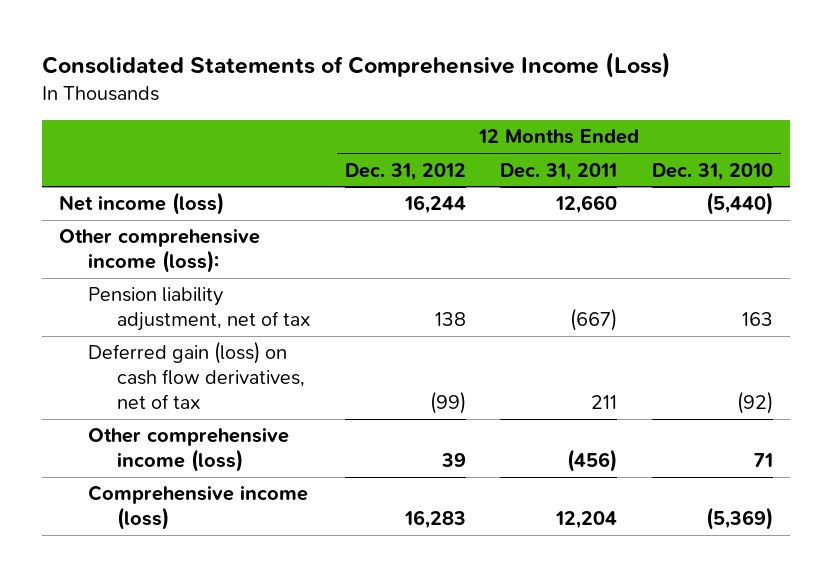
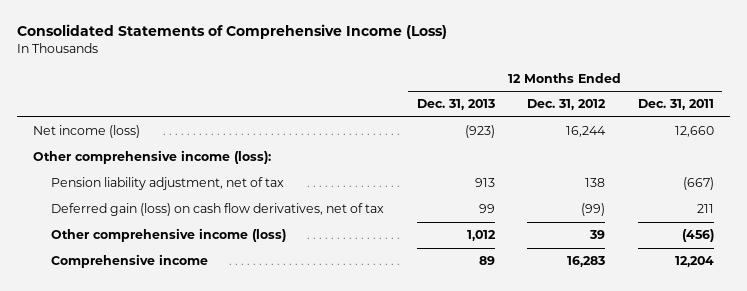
[651,162,773,181] Dec. 31, 2010 -> none
none -> [416,99,495,111] Dec. 31, 2013
[88,485,309,531] Comprehensive income (loss) -> [50,254,208,269] Comprehensive income

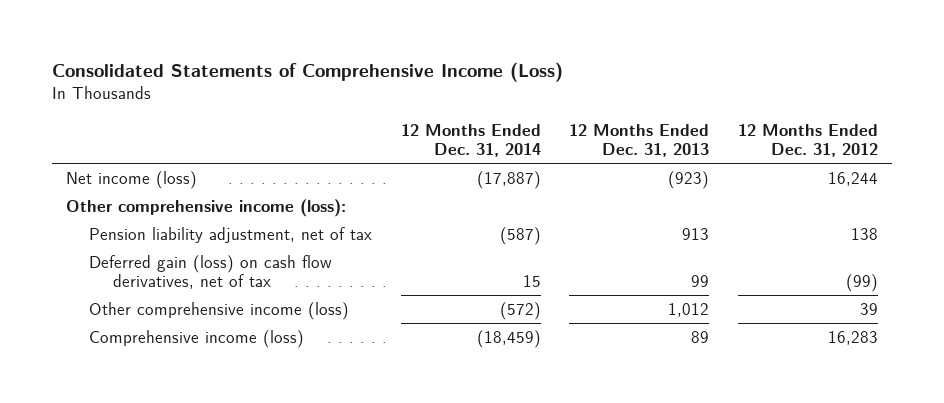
[637,99,714,111] Dec. 31, 2011 -> none
none -> [400,123,541,157] 12 Months Ended Dec. 31, 2014
[50,254,208,269] Comprehensive income -> [89,329,305,348] Comprehensive income (loss)

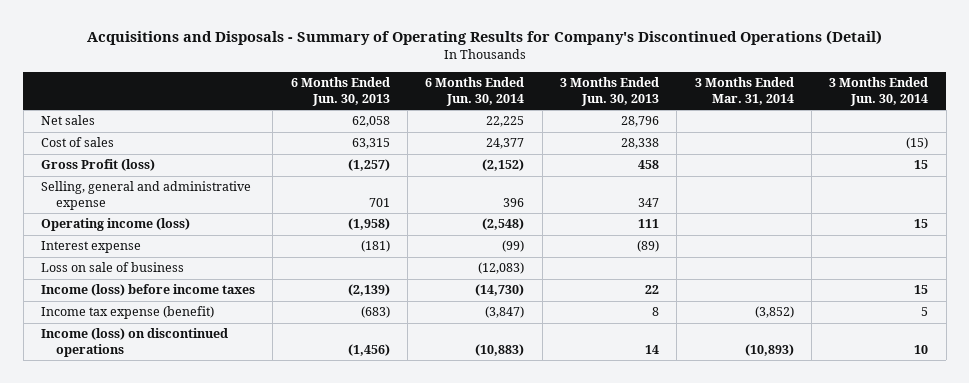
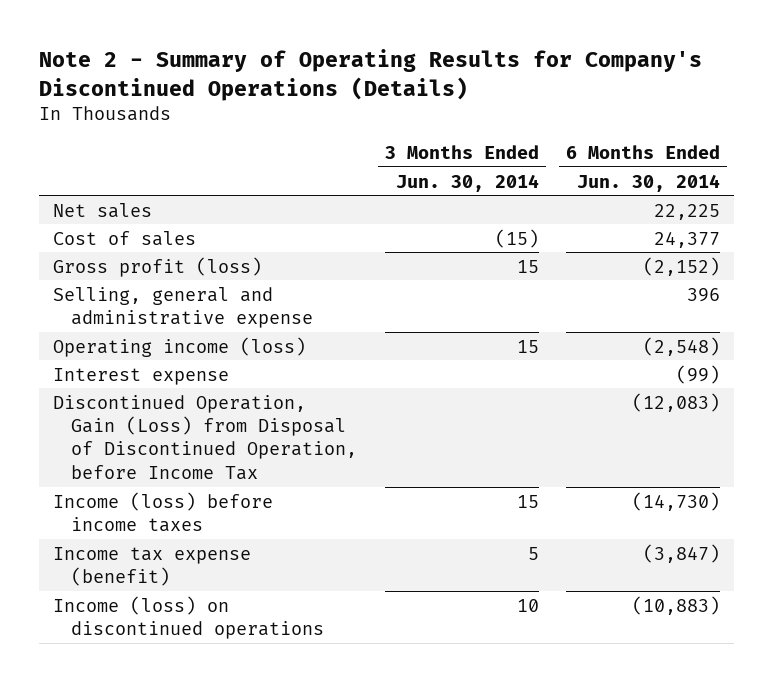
[86,30,882,46] Acquisitions and Disposals - Summary of Operating Results for Company's Discontinued Operations (Detail) -> [39,49,703,101] Note 2 - Summary of Operating Results for Company's Discontinued Operations (Details)
[290,77,390,106] 6 Months Ended Jun. 30, 2013 -> none
[559,77,659,106] 3 Months Ended Jun. 30, 2013 -> none
[694,77,794,105] 3 Months Ended Mar. 31, 2014 -> none
[40,159,155,172] Gross Profit (loss) -> [52,256,262,277] Gross profit (loss)
[40,262,184,273] Loss on sale of business -> [52,394,358,480] Discontinued Operation, Gain (Loss) from Disposal of Discontinued Operation, before Income Tax

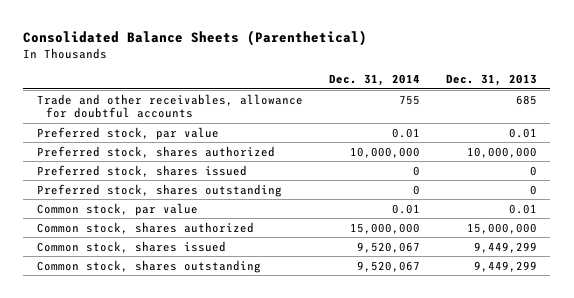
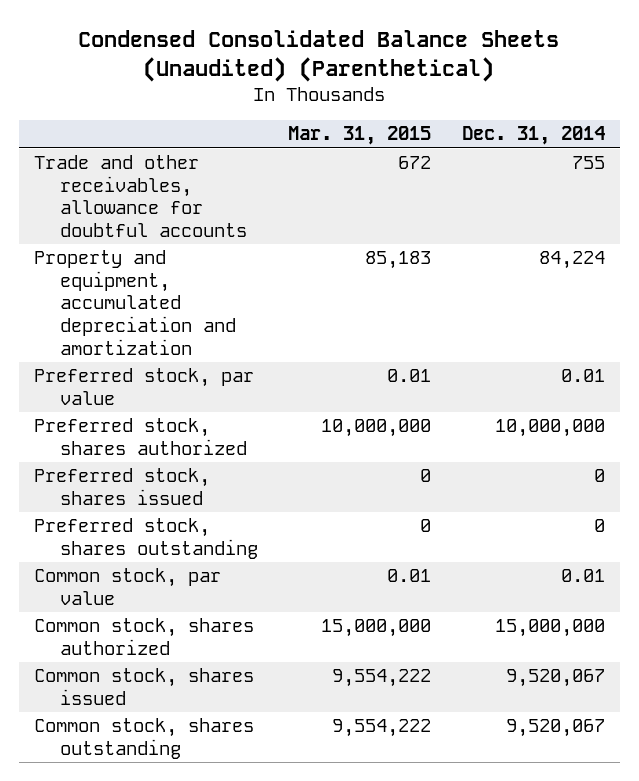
[23,29,368,46] Consolidated Balance Sheets (Parenthetical) -> [78,30,560,83] Condensed Consolidated Balance Sheets (Unaudited) (Parenthetical)
[446,74,538,87] Dec. 31, 2013 -> none
none -> [288,126,432,146] Mar. 31, 2015
none -> [33,250,236,355] Property and equipment, accumulated depreciation and amortization

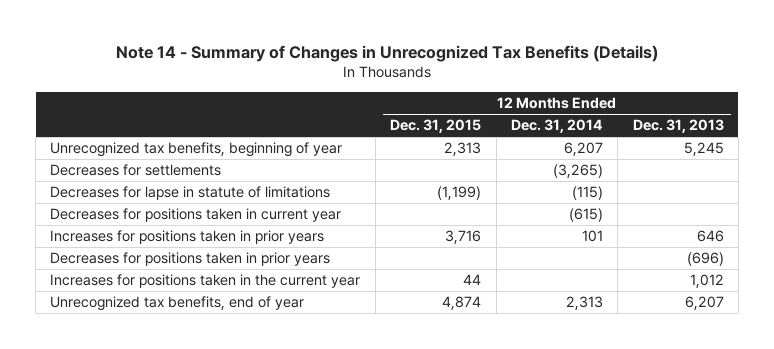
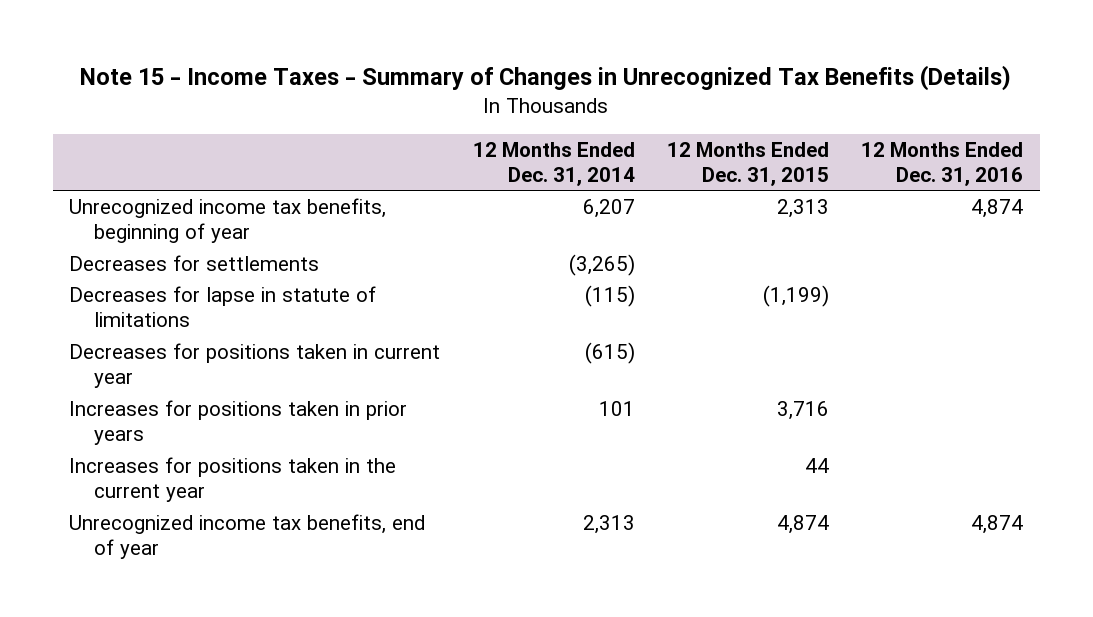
[116,44,659,62] Note 14 - Summary of Changes in Unrecognized Tax Benefits (Details) -> [80,65,1012,92] Note 15 - Income Taxes - Summary of Changes in Unrecognized Tax Benefits (Details)
[632,119,724,134] Dec. 31, 2013 -> none
none -> [861,141,1024,187] 12 Months Ended Dec. 31, 2016
[50,142,343,158] Unrecognized tax benefits, beginning of year -> [69,197,387,244] Unrecognized income tax benefits, beginning of year
[50,252,331,267] Decreases for positions taken in prior years -> none
[50,296,305,312] Unrecognized tax benefits, end of year -> [69,513,426,560] Unrecognized income tax benefits, end of year

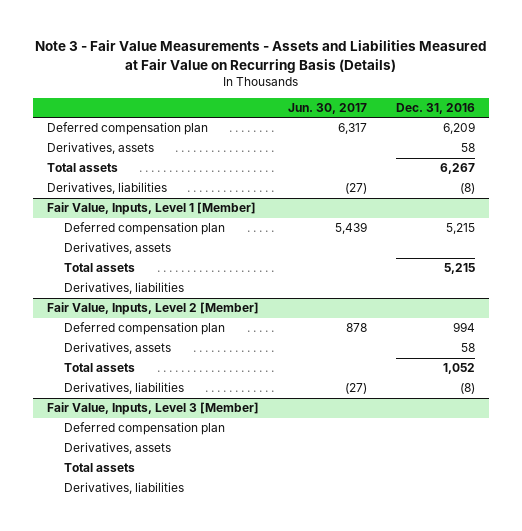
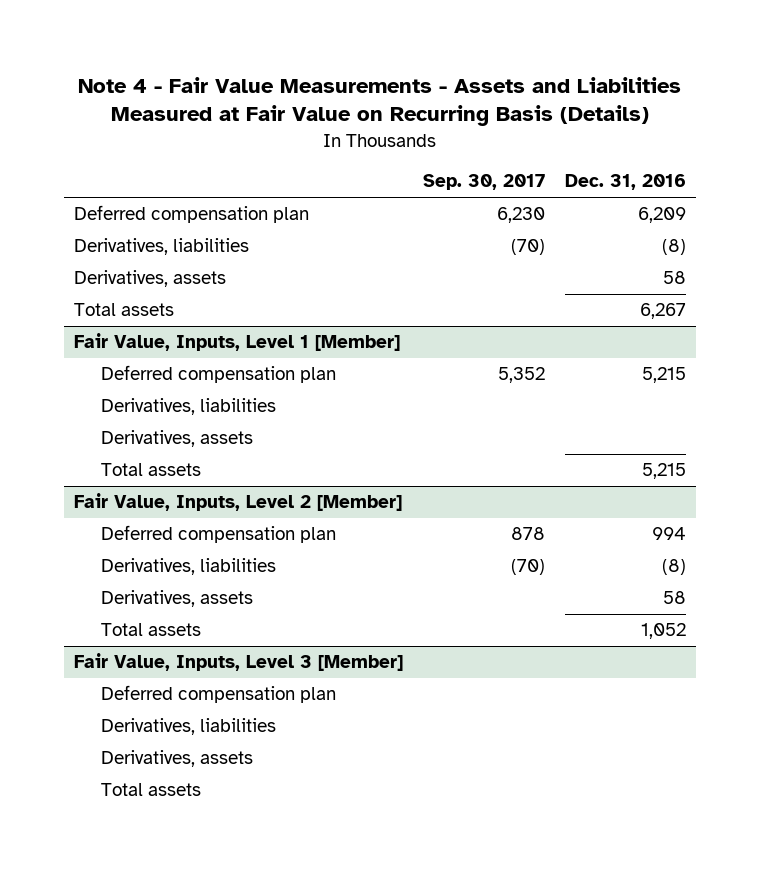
[35,40,488,73] Note 3 - Fair Value Measurements - Assets and Liabilities Measured at Fair Value on Recurring Basis (Details) -> [77,76,681,127] Note 4 - Fair Value Measurements - Assets and Liabilities Measured at Fair Value on Recurring Basis (Details)
[288,102,368,114] Jun. 30, 2017 -> none
none -> [422,174,545,191] Sep. 30, 2017
[47,182,168,195] Derivatives, liabilities -> [73,238,249,256] Derivatives, liabilities
[63,282,184,295] Derivatives, liabilities -> [101,398,277,416] Derivatives, liabilities
[63,382,184,395] Derivatives, liabilities -> [101,558,277,576] Derivatives, liabilities
[63,482,184,495] Derivatives, liabilities -> [101,718,277,736] Derivatives, liabilities

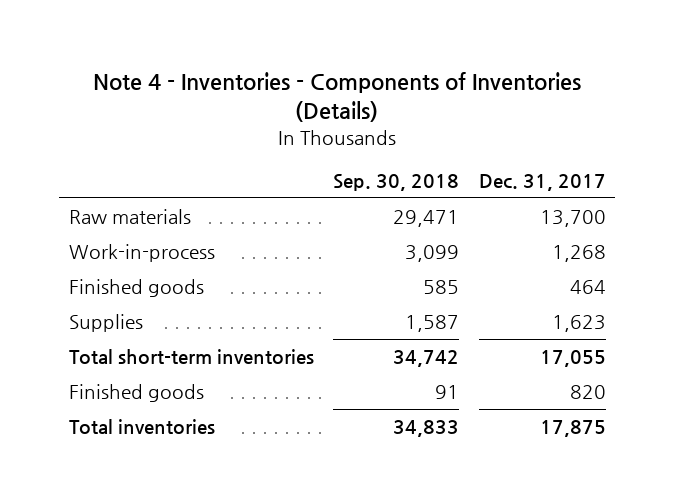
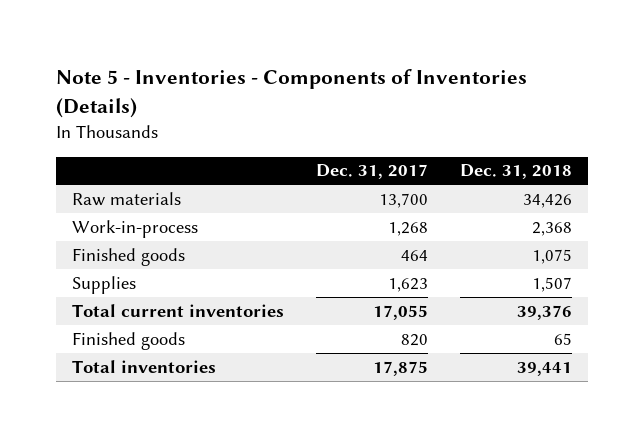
[93,71,582,123] Note 4 - Inventories - Components of Inventories (Details) -> [55,69,527,119] Note 5 - Inventories - Components of Inventories (Details)
[333,173,460,191] Sep. 30, 2018 -> none
none -> [460,164,573,180] Dec. 31, 2018
[68,349,314,365] Total short-term inventories -> [71,303,284,317] Total current inventories

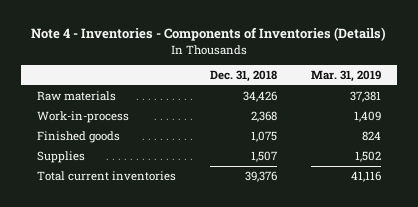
[55,69,527,119] Note 5 - Inventories - Components of Inventories (Details) -> [30,27,386,42] Note 4 - Inventories - Components of Inventories (Details)
[316,164,429,180] Dec. 31, 2017 -> none
none -> [310,70,381,83] Mar. 31, 2019
[71,331,185,350] Finished goods -> none
[71,359,216,373] Total inventories -> none

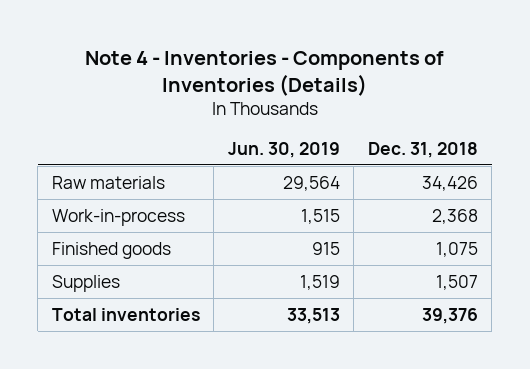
[310,70,381,83] Mar. 31, 2019 -> none
none -> [227,141,340,158] Jun. 30, 2019
[37,170,177,181] Total current inventories -> [51,307,200,321] Total inventories

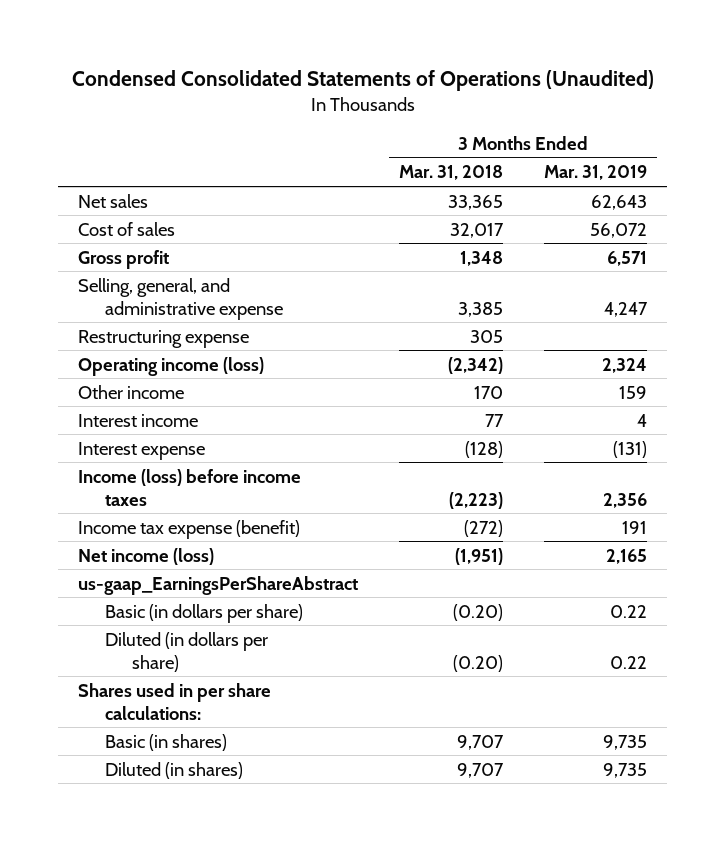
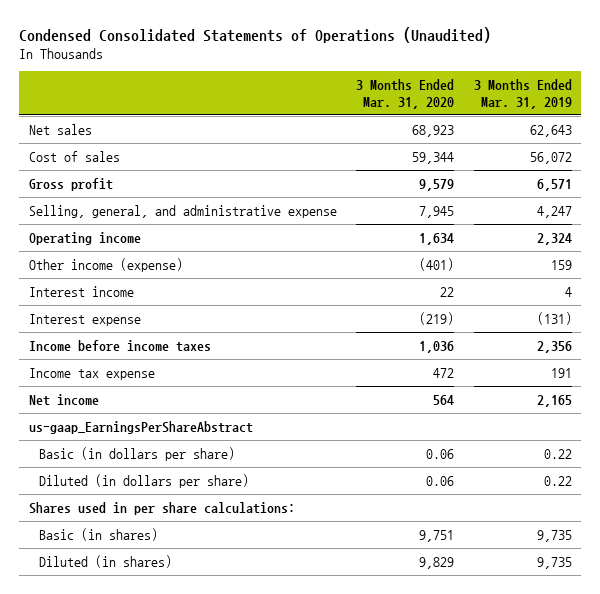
[399,165,504,181] Mar. 31, 2018 -> none
none -> [356,78,455,109] 3 Months Ended Mar. 31, 2020
[78,329,250,348] Restructuring expense -> none
[78,356,265,376] Operating income (loss) -> [28,231,141,245] Operating income
[78,384,185,399] Other income -> [28,257,183,272] Other income (expense)
[78,468,302,506] Income (loss) before income taxes -> [28,339,211,352] Income before income taxes
[78,519,301,539] Income tax expense (benefit) -> [28,367,155,380] Income tax expense
[78,547,215,565] Net income (loss) -> [28,393,99,406] Net income

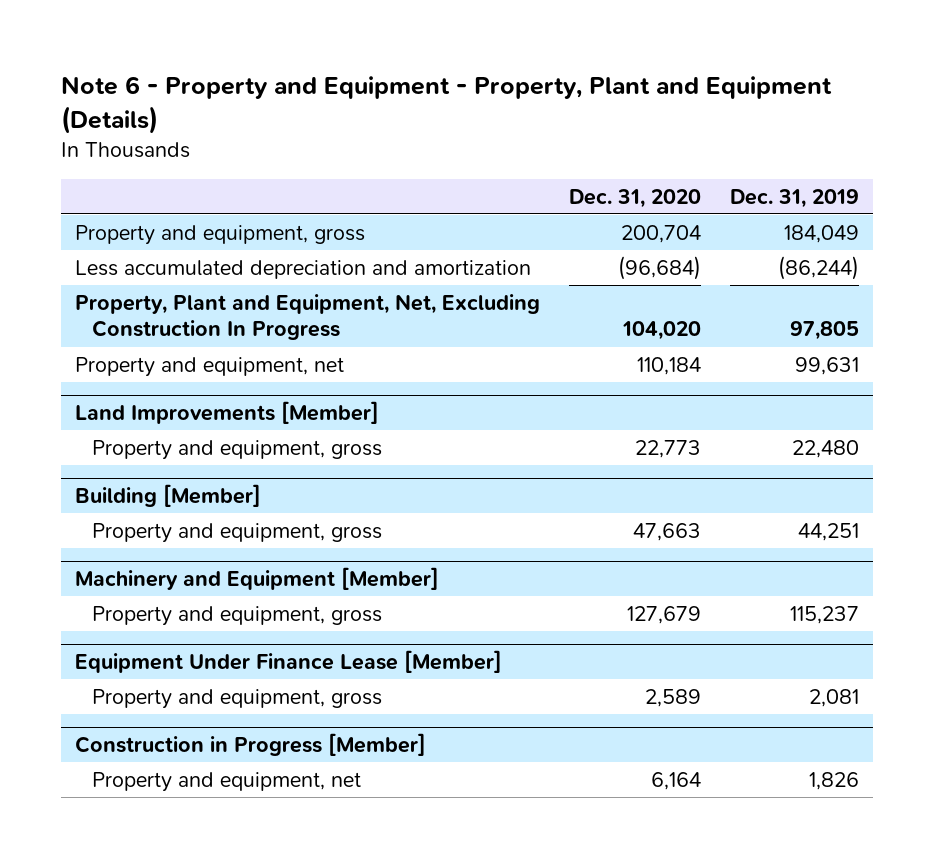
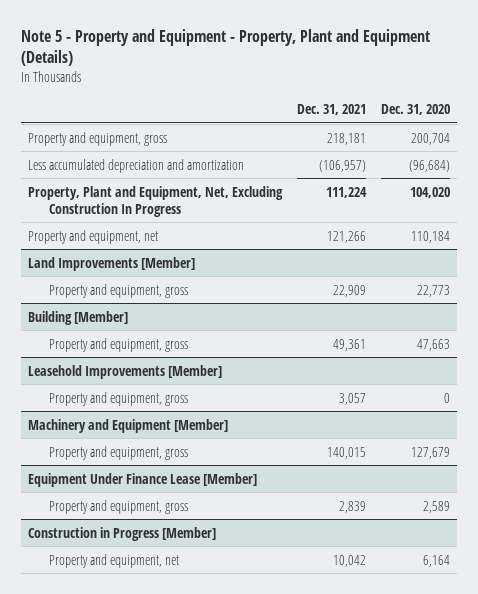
[60,76,832,134] Note 6 - Property and Equipment - Property, Plant and Equipment (Details) -> [20,28,430,67] Note 5 - Property and Equipment - Property, Plant and Equipment (Details)
[729,188,859,208] Dec. 31, 2019 -> none
none -> [296,103,366,115] Dec. 31, 2021
none -> [28,364,223,379] Leasehold Improvements [Member]
none -> [49,391,189,406] Property and equipment, gross

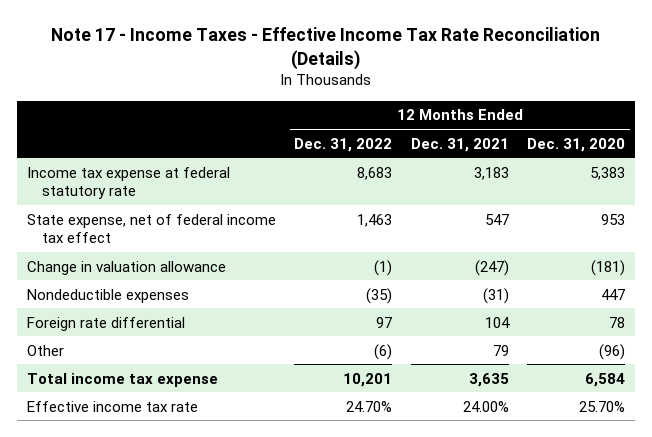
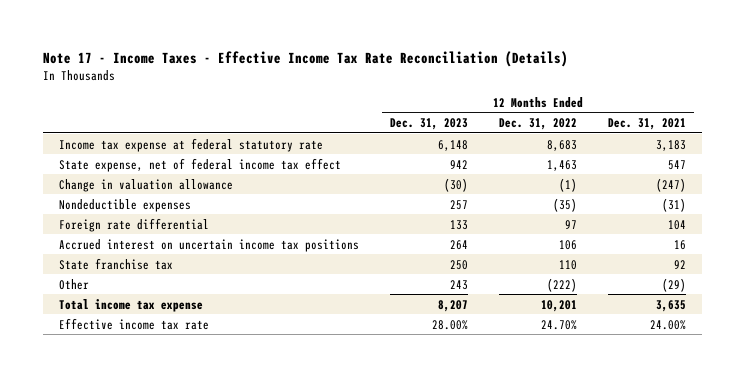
[527,137,626,152] Dec. 31, 2020 -> none
none -> [389,118,468,131] Dec. 31, 2023
none -> [58,238,359,252] Accrued interest on uncertain income tax positions
none -> [58,257,173,270] State franchise tax
[374,343,393,360] (6) -> [547,277,578,292] (222)
[492,344,509,356] 79 -> [662,277,687,292] (29)

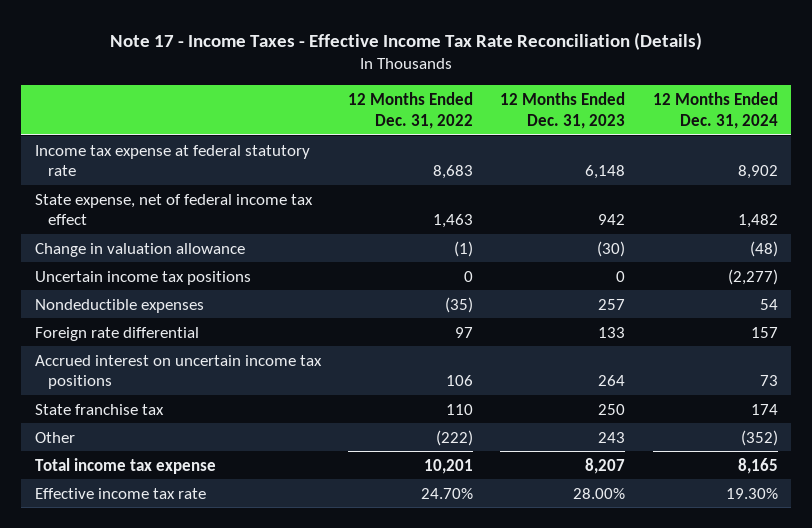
[608,118,687,131] Dec. 31, 2021 -> none
none -> [652,91,778,129] 12 Months Ended Dec. 31, 2024
none -> [34,270,251,285] Uncertain income tax positions

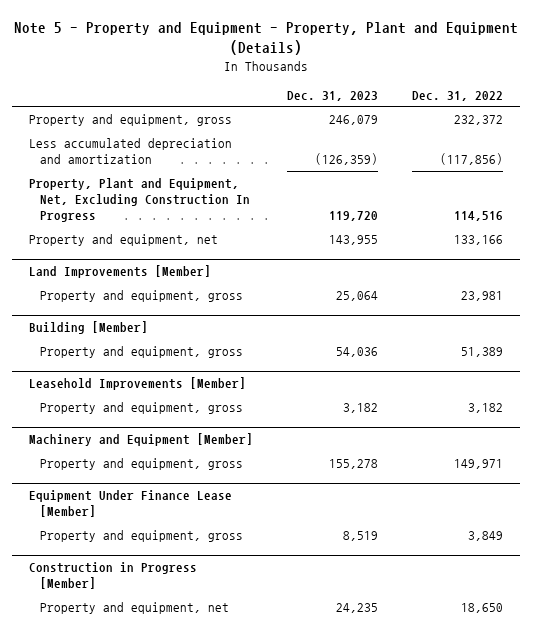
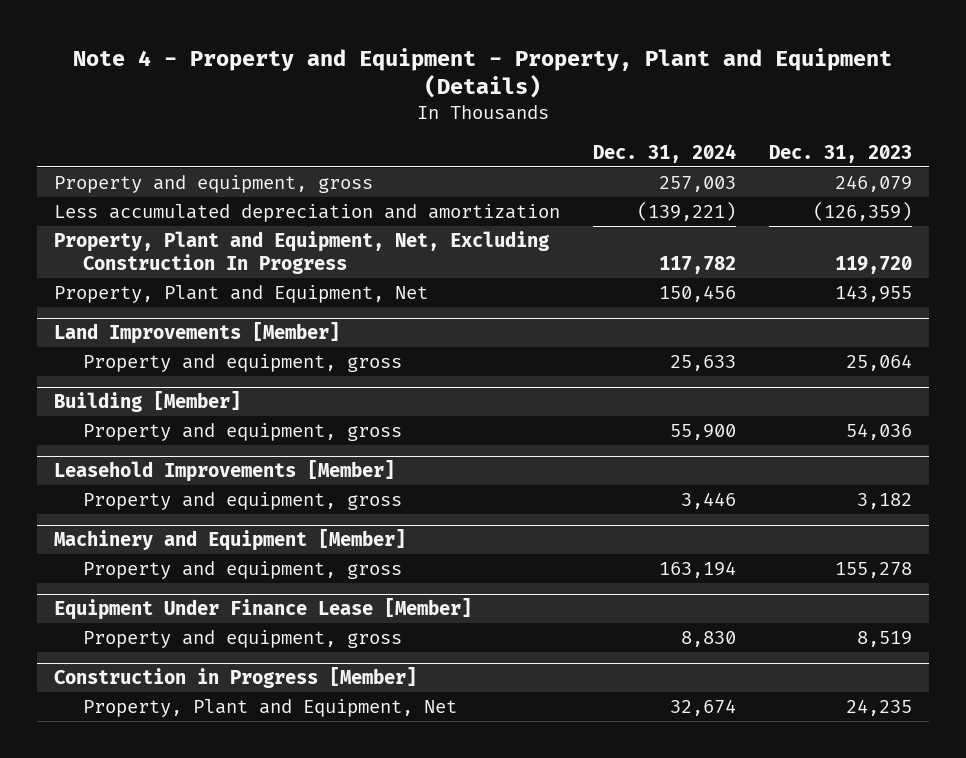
[14,22,519,56] Note 5 - Property and Equipment - Property, Plant and Equipment (Details) -> [72,47,892,99] Note 4 - Property and Equipment - Property, Plant and Equipment (Details)
[412,90,504,101] Dec. 31, 2022 -> none
none -> [592,143,736,163] Dec. 31, 2024
[29,233,219,246] Property and equipment, net -> [53,284,428,303] Property, Plant and Equipment, Net
[40,601,230,614] Property and equipment, net -> [83,698,458,717] Property, Plant and Equipment, Net

